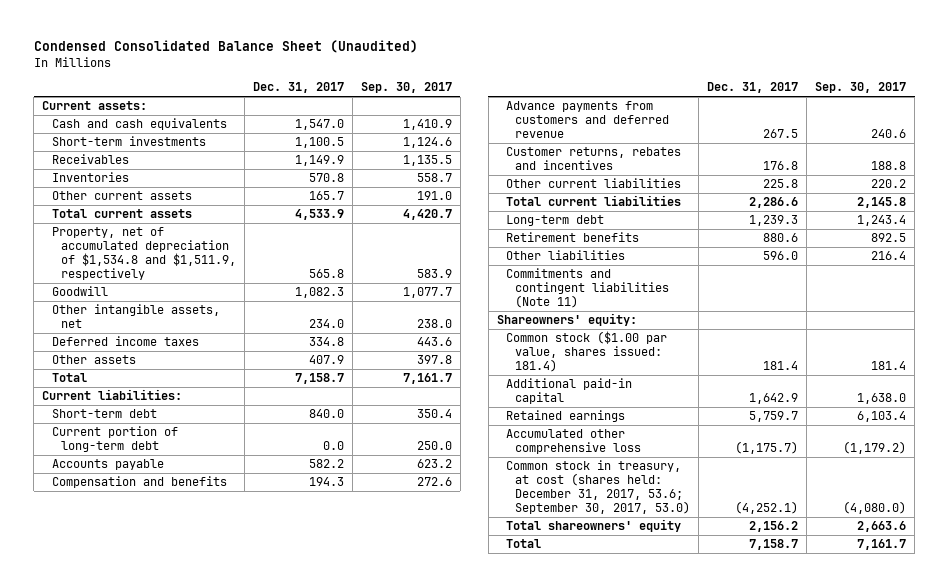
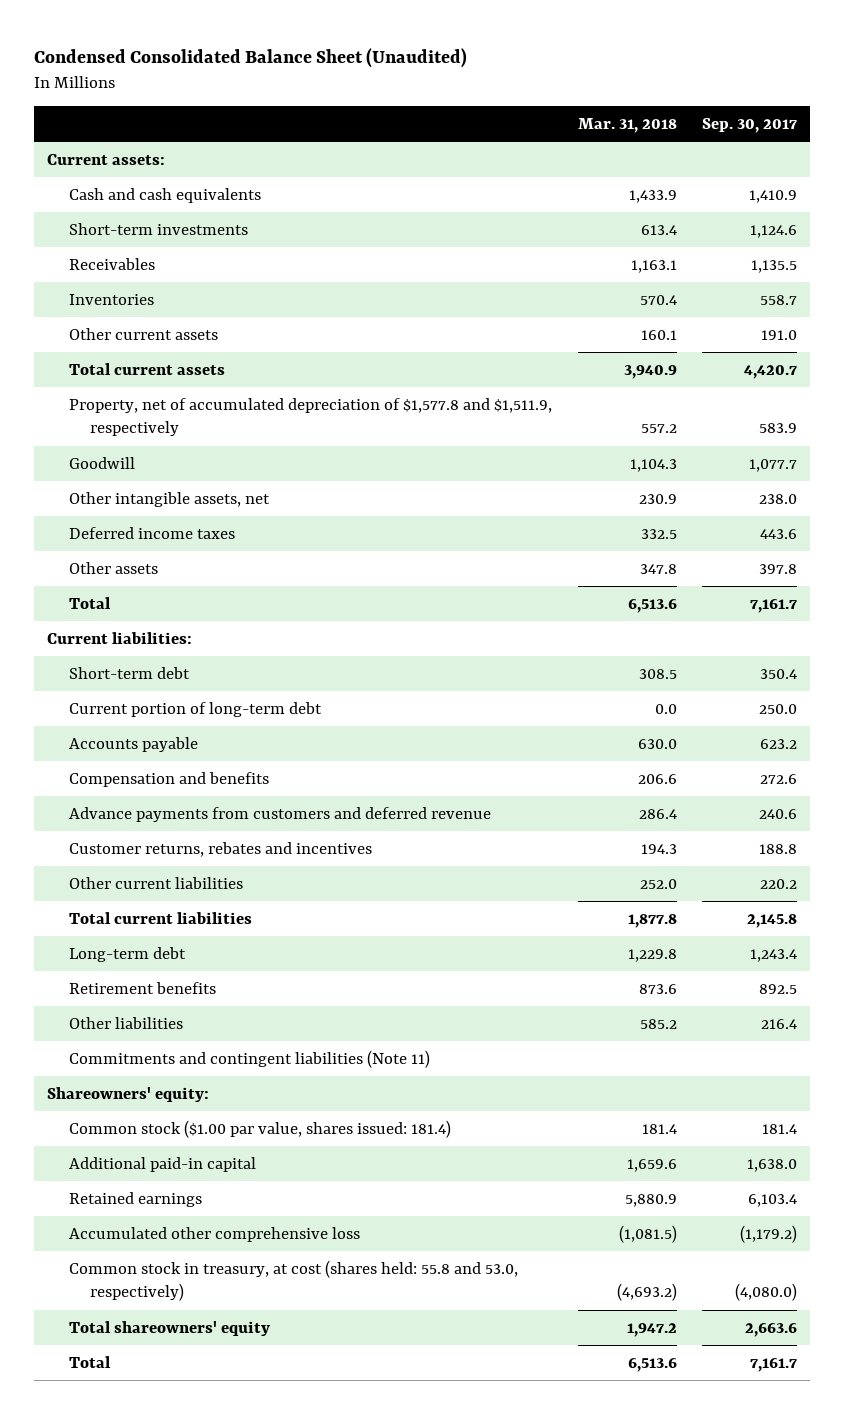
[252,82,344,94] Dec. 31, 2017 -> none
none -> [577,117,677,133] Mar. 31, 2018
[51,227,236,281] Property, net of accumulated depreciation of $1,534.8 and $1,511.9, respectively -> [68,397,552,437] Property, net of accumulated depreciation of $1,577.8 and $1,511.9, respectively
[506,460,691,515] Common stock in treasury, at cost (shares held: December 31, 2017, 53.6; September 30, 2017, 53.0) -> [68,1259,518,1302] Common stock in treasury, at cost (shares held: 55.8 and 53.0, respectively)

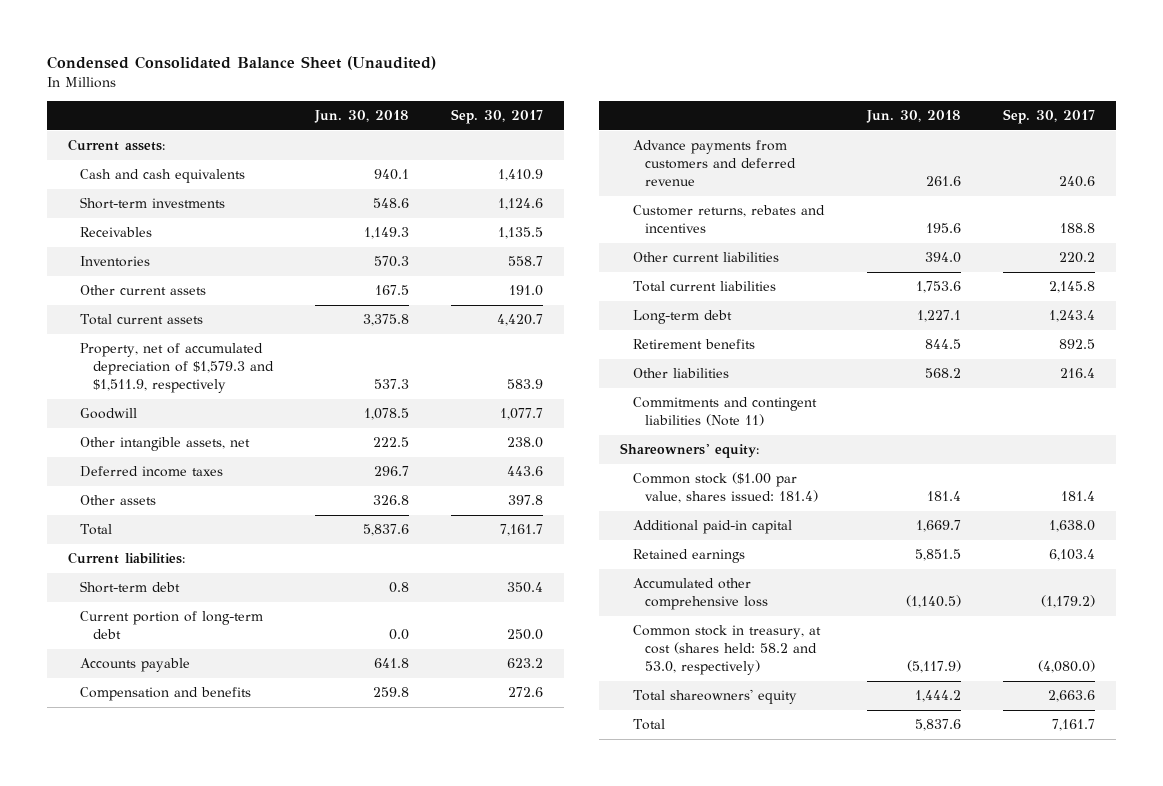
[577,117,677,133] Mar. 31, 2018 -> none
none -> [314,110,410,124] Jun. 30, 2018
[68,397,552,437] Property, net of accumulated depreciation of $1,577.8 and $1,511.9, respectively -> [80,343,275,394] Property, net of accumulated depreciation of $1,579.3 and $1,511.9, respectively
[68,1259,518,1302] Common stock in treasury, at cost (shares held: 55.8 and 53.0, respectively) -> [632,625,821,676] Common stock in treasury, at cost (shares held: 58.2 and 53.0, respectively)

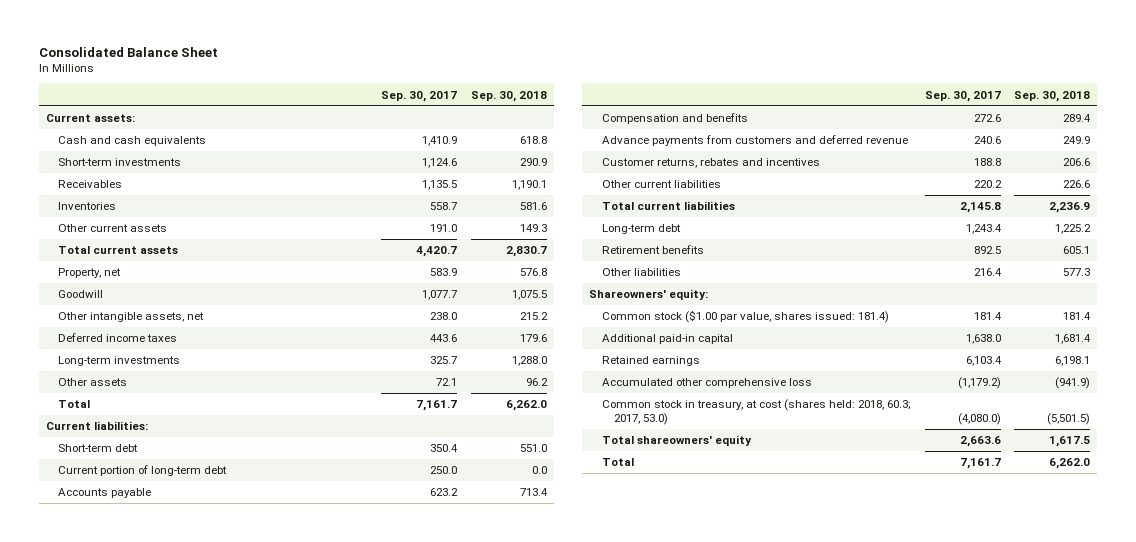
[46,56,436,71] Condensed Consolidated Balance Sheet (Unaudited) -> [38,46,218,57] Consolidated Balance Sheet
[314,110,410,124] Jun. 30, 2018 -> none
none -> [470,90,547,102] Sep. 30, 2018
[80,343,275,394] Property, net of accumulated depreciation of $1,579.3 and $1,511.9, respectively -> [58,268,122,279] Property, net
none -> [58,356,181,367] Long-term investments
[508,495,544,506] 397.8 -> [436,378,458,387] 72.1
[632,397,817,427] Commitments and contingent liabilities (Note 11) -> none
[632,625,821,676] Common stock in treasury, at cost (shares held: 58.2 and 53.0, respectively) -> [601,399,911,426] Common stock in treasury, at cost (shares held: 2018, 60.3; 2017, 53.0)

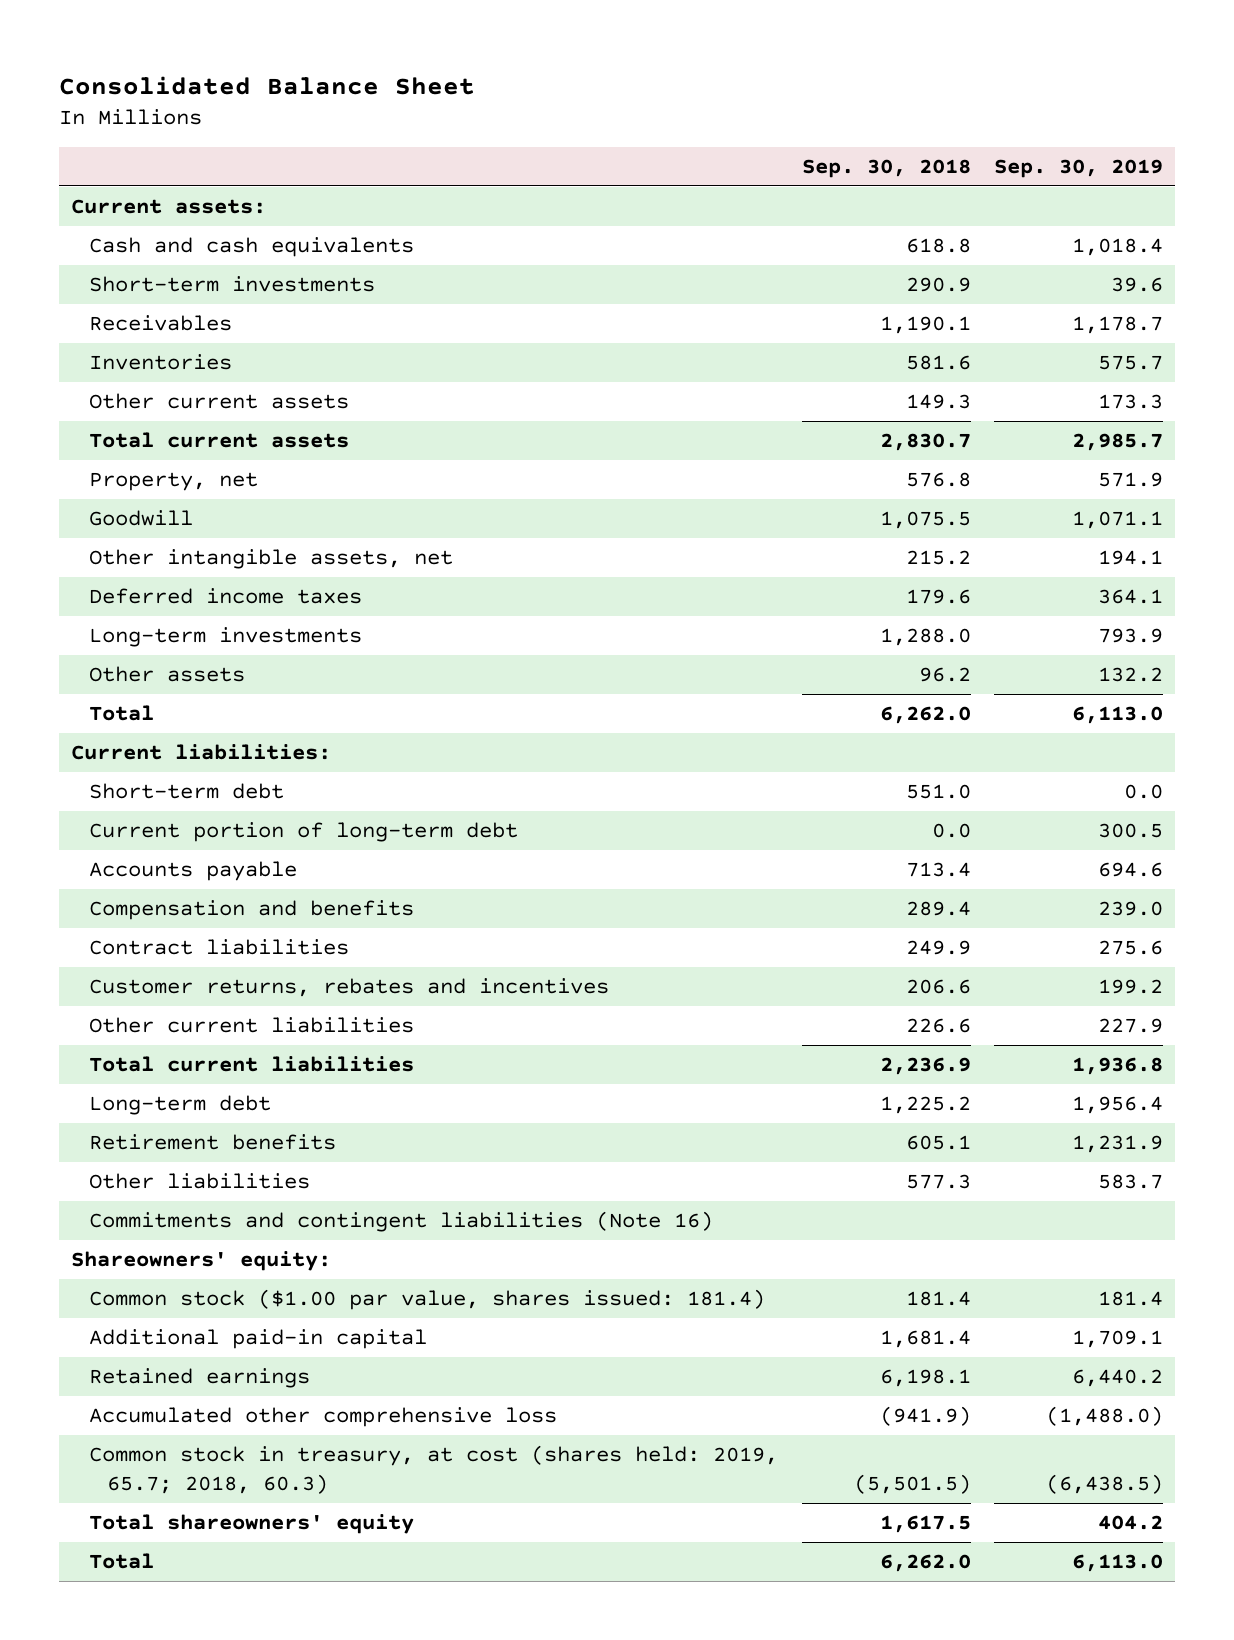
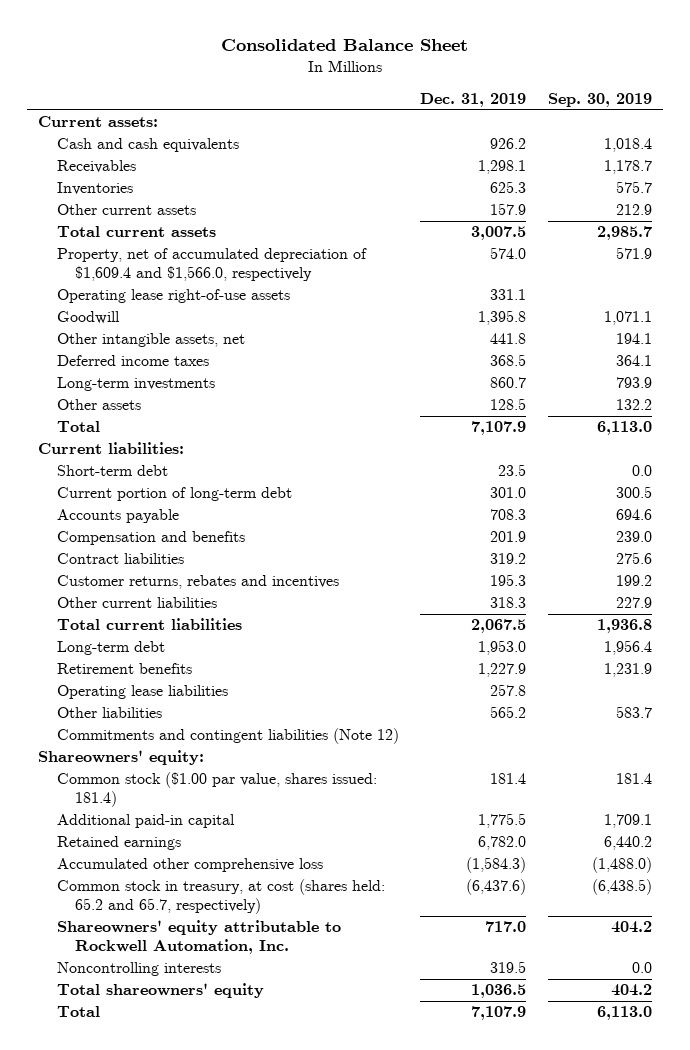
[801,159,971,179] Sep. 30, 2018 -> none
none -> [420,92,527,107] Dec. 31, 2019
[88,276,375,293] Short-term investments -> none
[1098,394,1164,410] 173.3 -> [616,204,653,216] 212.9
[88,472,258,492] Property, net -> [56,248,367,281] Property, net of accumulated depreciation of $1,609.4 and $1,566.0, respectively
none -> [56,289,290,304] Operating lease right-of-use assets
none -> [56,685,228,700] Operating lease liabilities
[88,1211,713,1233] Commitments and contingent liabilities (Note 16) -> [56,728,399,745] Commitments and contingent liabilities (Note 12)
[88,1445,778,1494] Common stock in treasury, at cost (shares held: 2019, 65.7; 2018, 60.3) -> [56,879,385,914] Common stock in treasury, at cost (shares held: 65.2 and 65.7, respectively)
none -> [56,920,341,954] Shareowners' equity attributable to Rockwell Automation, Inc.
none -> [56,962,221,977] Noncontrolling interests

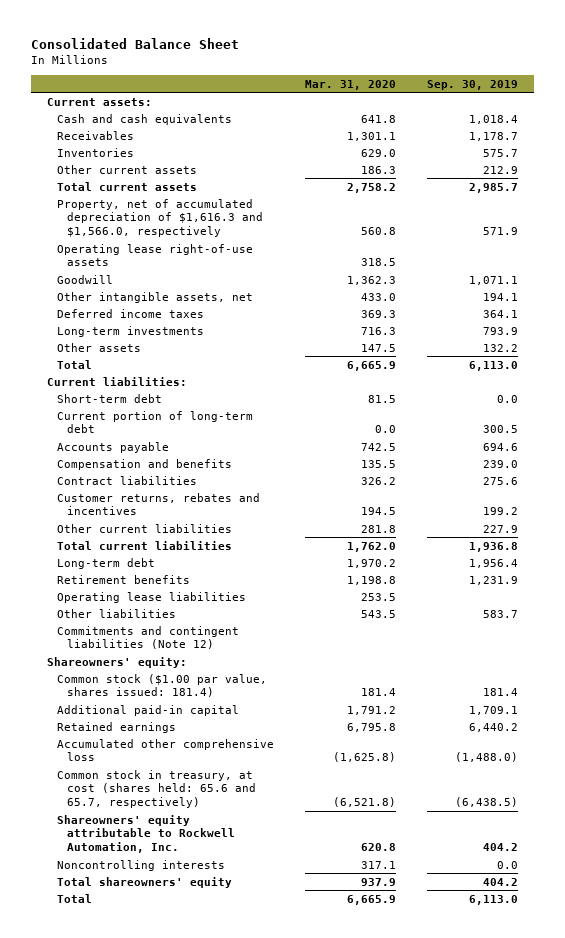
[420,92,527,107] Dec. 31, 2019 -> none
none -> [305,79,397,90] Mar. 31, 2020
[56,248,367,281] Property, net of accumulated depreciation of $1,609.4 and $1,566.0, respectively -> [57,198,264,238] Property, net of accumulated depreciation of $1,616.3 and $1,566.0, respectively
[56,879,385,914] Common stock in treasury, at cost (shares held: 65.2 and 65.7, respectively) -> [57,769,257,809] Common stock in treasury, at cost (shares held: 65.6 and 65.7, respectively)

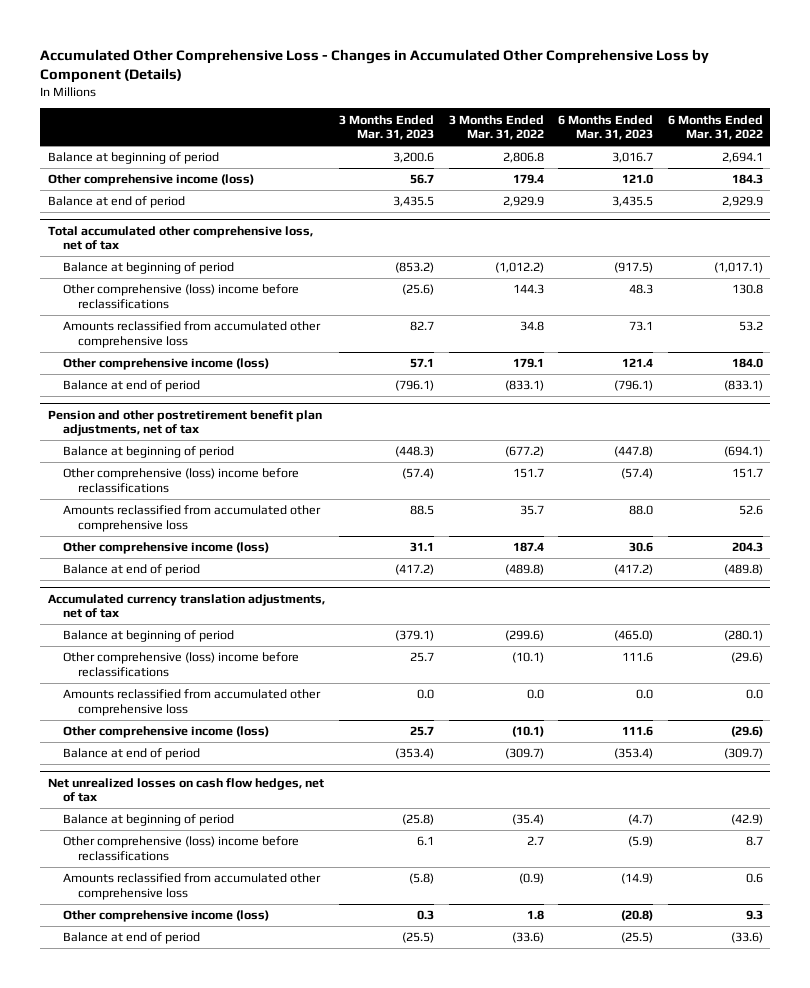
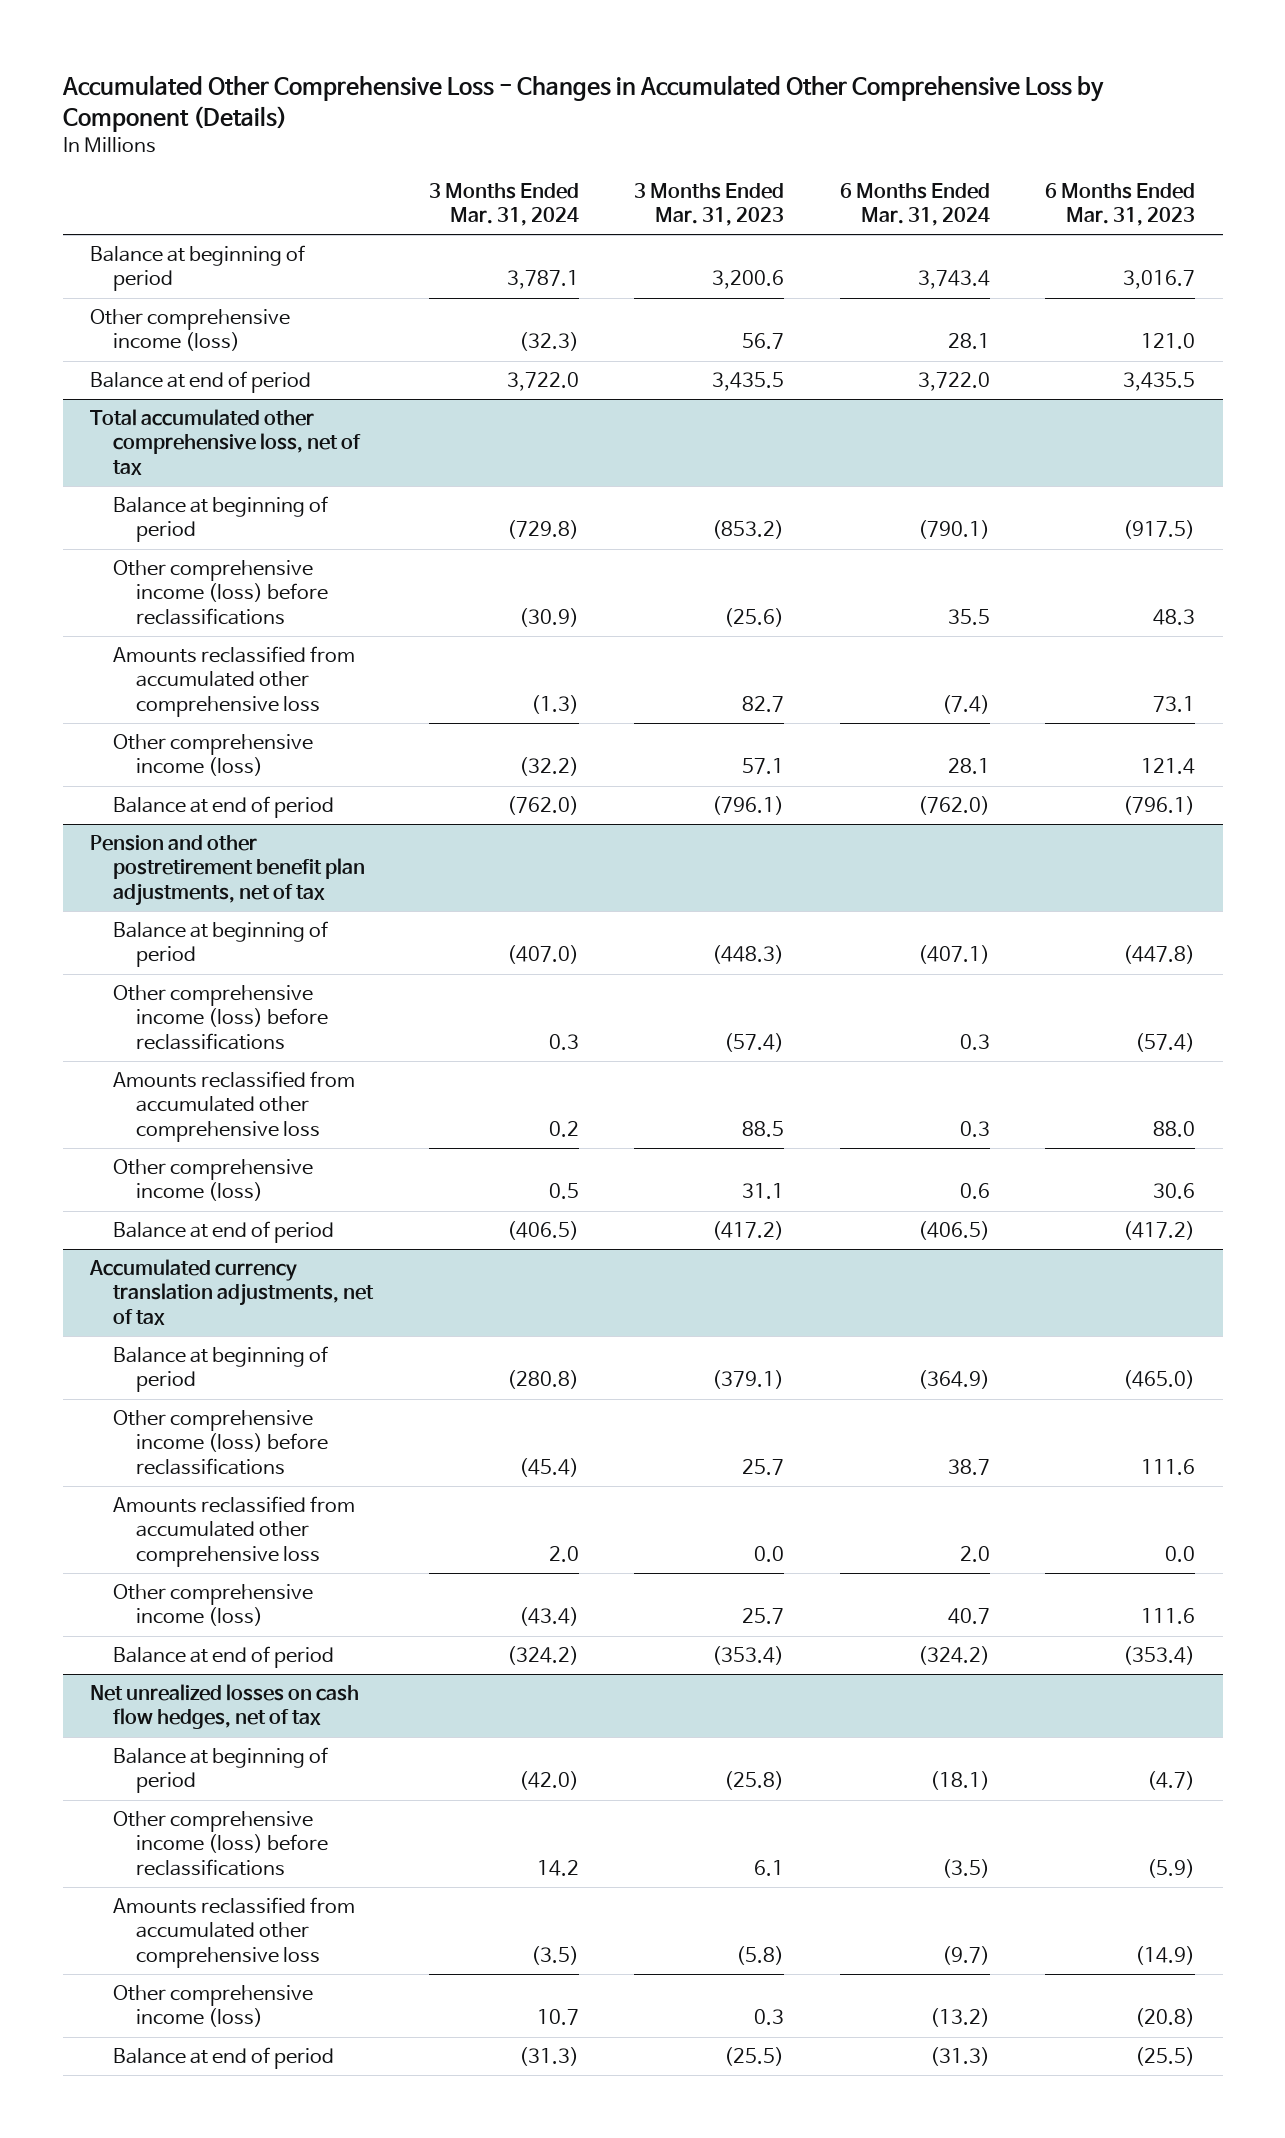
[448,114,544,141] 3 Months Ended Mar. 31, 2022 -> none
[667,114,763,141] 6 Months Ended Mar. 31, 2022 -> none
none -> [428,183,579,227] 3 Months Ended Mar. 31, 2024
none -> [839,183,990,227] 6 Months Ended Mar. 31, 2024
[62,284,299,309] Other comprehensive (loss) income before reclassifications -> [113,560,328,625] Other comprehensive income (loss) before reclassifications
[62,468,299,493] Other comprehensive (loss) income before reclassifications -> [113,985,328,1050] Other comprehensive income (loss) before reclassifications
[62,652,299,677] Other comprehensive (loss) income before reclassifications -> [113,1410,328,1475] Other comprehensive income (loss) before reclassifications
[62,836,299,861] Other comprehensive (loss) income before reclassifications -> [113,1811,328,1876] Other comprehensive income (loss) before reclassifications

